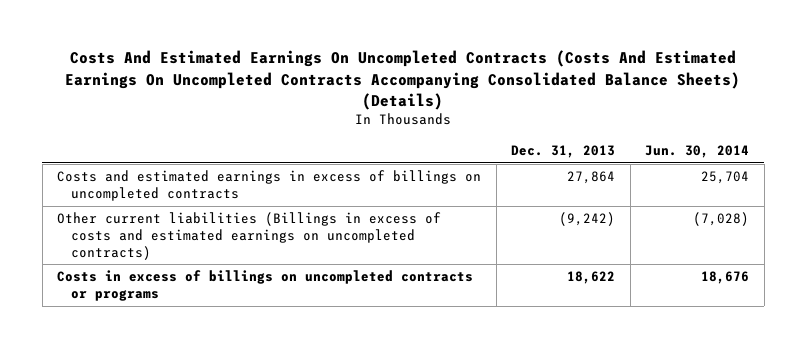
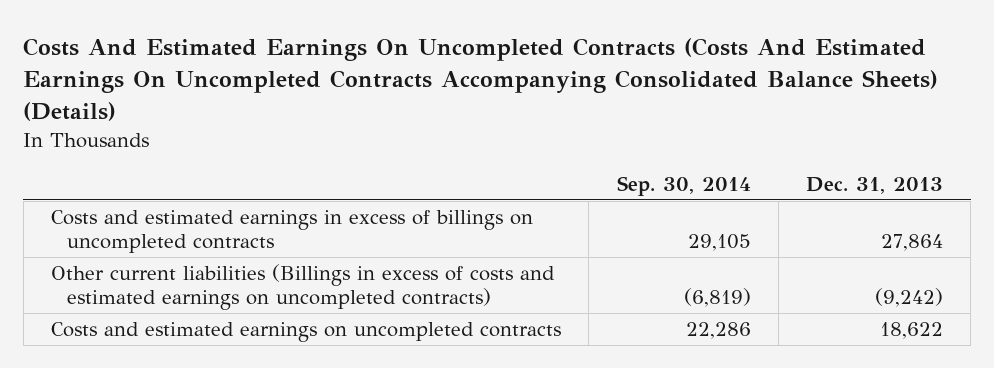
[645,145,750,159] Jun. 30, 2014 -> none
none -> [616,175,751,196] Sep. 30, 2014
[57,270,474,302] Costs in excess of billings on uncompleted contracts or programs -> [50,322,561,343] Costs and estimated earnings on uncompleted contracts

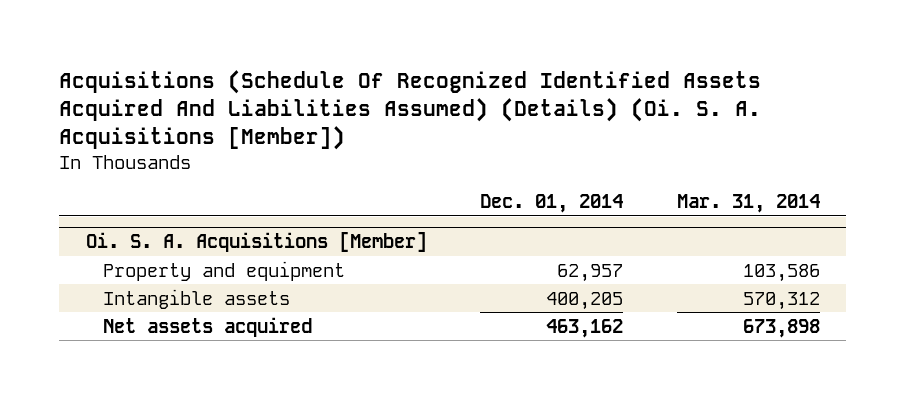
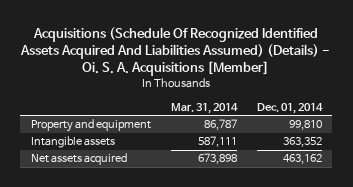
[59,69,762,151] Acquisitions (Schedule Of Recognized Identified Assets Acquired And Liabilities Assumed) (Details) (Oi. S. A. Acquisitions [Member]) -> [20,26,331,77] Acquisitions (Schedule Of Recognized Identified Assets Acquired And Liabilities Assumed) (Details) - Oi. S. A. Acquisitions [Member]
[85,232,427,253] Oi. S. A. Acquisitions [Member] -> none
[557,263,624,282] 62,957 -> [289,120,323,131] 99,810
[742,263,820,282] 103,586 -> [203,119,237,131] 86,787
[546,291,624,310] 400,205 -> [283,137,323,148] 363,352
[742,291,820,310] 570,312 -> [197,136,237,148] 587,111

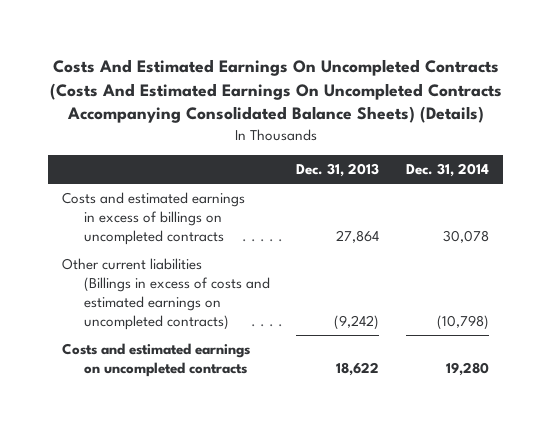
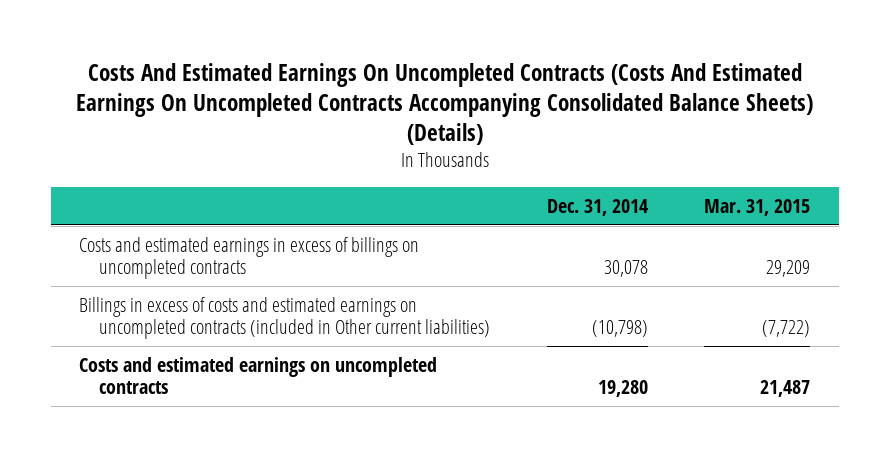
[296,163,380,178] Dec. 31, 2013 -> none
none -> [704,198,811,216] Mar. 31, 2015
[61,258,270,330] Other current liabilities (Billings in excess of costs and estimated earnings on uncompleted contracts) -> [79,296,491,340] Billings in excess of costs and estimated earnings on uncompleted contracts (included in Other current liabilities)

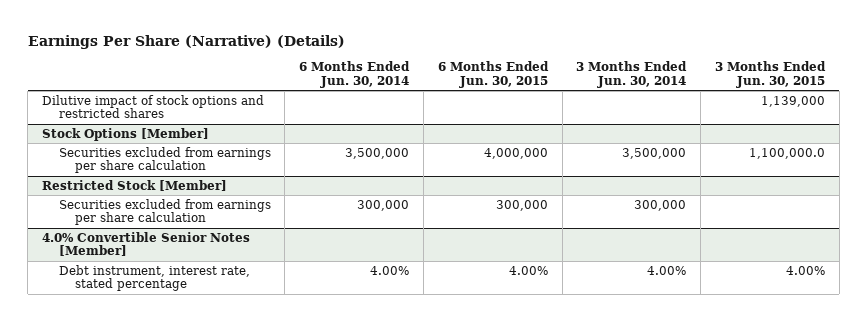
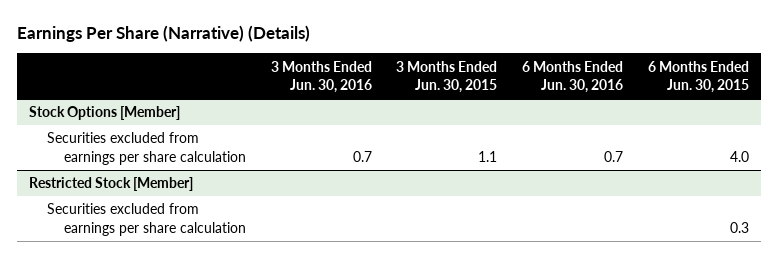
[299,61,411,89] 6 Months Ended Jun. 30, 2014 -> none
[576,61,688,89] 3 Months Ended Jun. 30, 2014 -> none
none -> [270,60,372,93] 3 Months Ended Jun. 30, 2016
none -> [521,60,623,93] 6 Months Ended Jun. 30, 2016
[41,94,264,119] Dilutive impact of stock options and restricted shares -> none
[483,147,548,159] 4,000,000 -> [729,150,749,162] 4.0
[749,147,826,159] 1,100,000.0 -> [478,150,498,162] 1.1
[41,231,250,257] 4.0% Convertible Senior Notes [Member] -> none
[58,264,250,292] Debt instrument, interest rate, stated percentage -> none
[495,199,548,211] 300,000 -> [729,221,749,233] 0.3

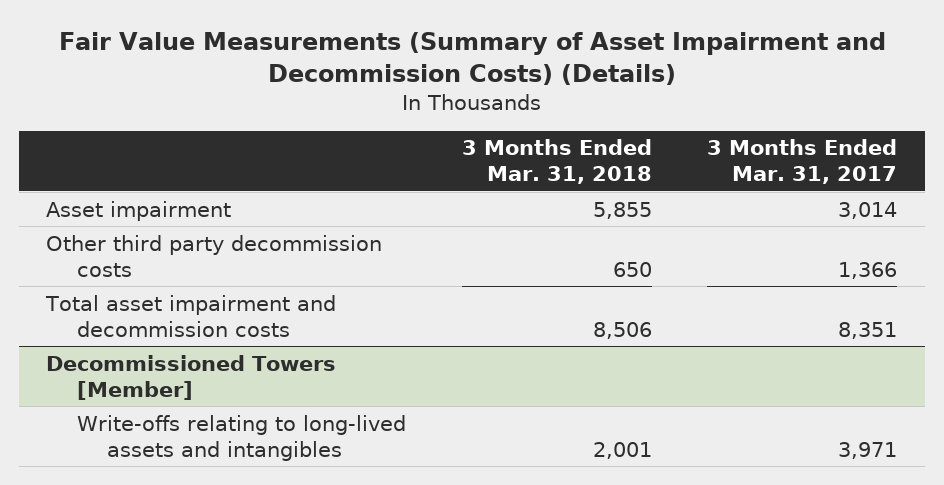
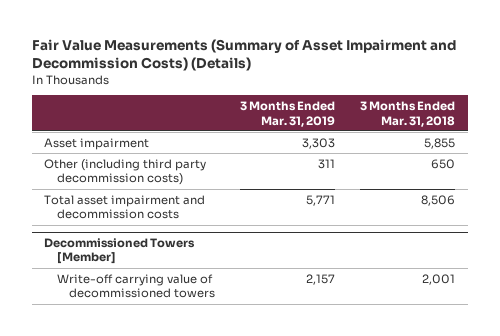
[707,139,898,185] 3 Months Ended Mar. 31, 2017 -> none
none -> [240,101,336,127] 3 Months Ended Mar. 31, 2019
[46,234,383,277] Other third party decommission costs -> [44,158,207,186] Other (including third party decommission costs)
[76,414,406,461] Write-offs relating to long-lived assets and intangibles -> [56,273,215,299] Write-off carrying value of decommissioned towers

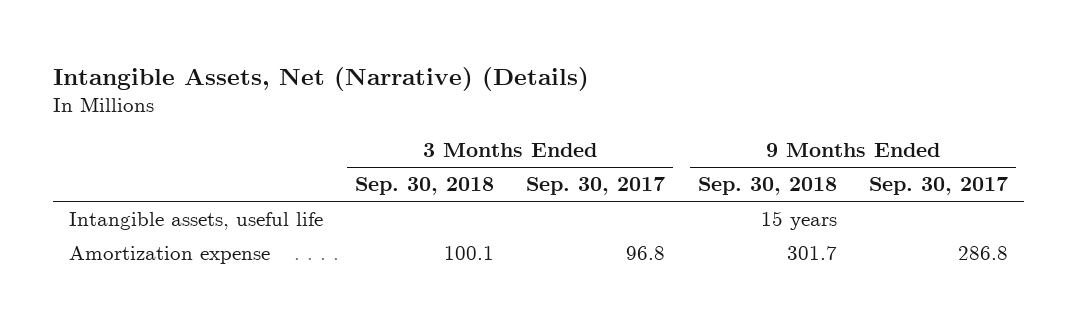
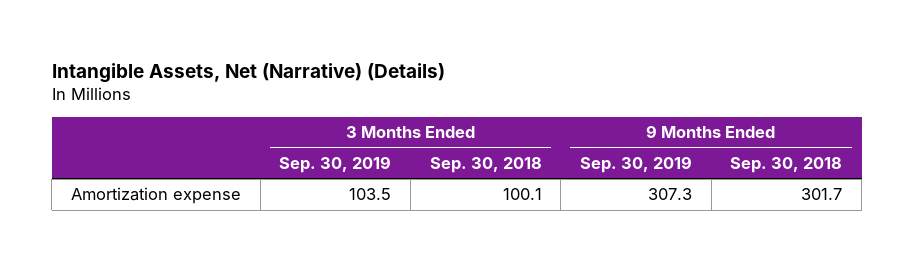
[526,177,666,196] Sep. 30, 2017 -> none
[868,177,1008,196] Sep. 30, 2017 -> none
none -> [279,156,392,174] Sep. 30, 2019
none -> [580,156,693,174] Sep. 30, 2019
[68,212,323,231] Intangible assets, useful life -> none

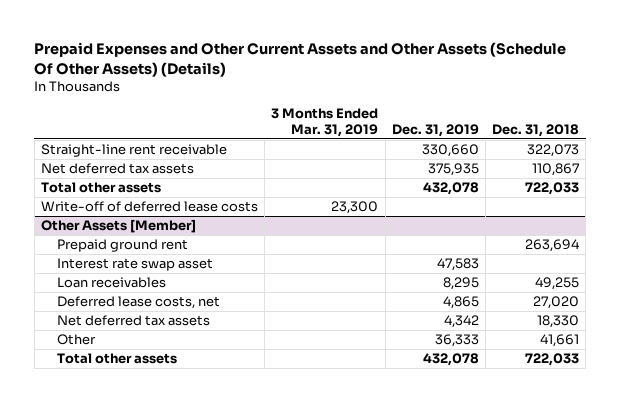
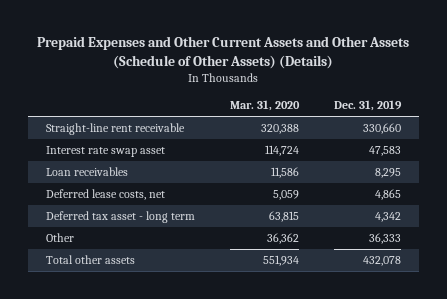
[34,42,567,78] Prepaid Expenses and Other Current Assets and Other Assets (Schedule Of Other Assets) (Details) -> [37,35,410,69] Prepaid Expenses and Other Current Assets and Other Assets (Schedule of Other Assets) (Details)
[271,108,379,137] 3 Months Ended Mar. 31, 2019 -> none
[492,123,580,137] Dec. 31, 2018 -> none
none -> [229,100,300,112] Mar. 31, 2020
[41,163,195,175] Net deferred tax assets -> none
[41,182,162,194] Total other assets -> none
[41,201,259,213] Write-off of deferred lease costs -> none
[41,219,197,234] Other Assets [Member] -> none
[57,239,189,253] Prepaid ground rent -> none
[57,315,211,327] Net deferred tax assets -> [45,211,195,224] Deferred tax asset - long term

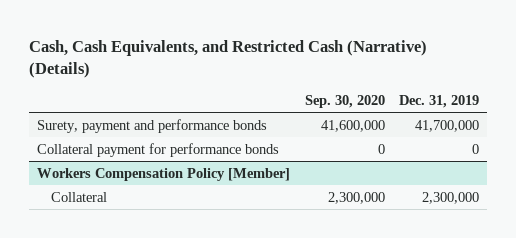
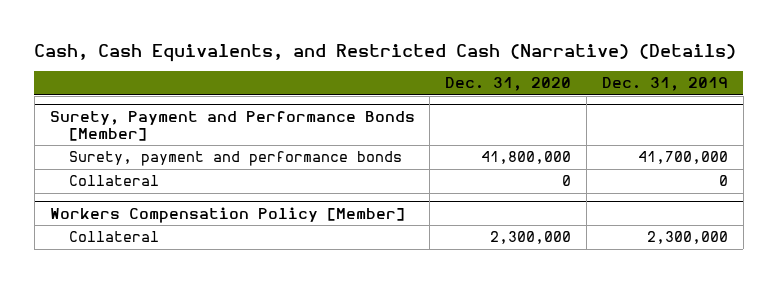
[304,94,385,108] Sep. 30, 2020 -> none
none -> [445,77,572,92] Dec. 31, 2020
none -> [49,110,415,141] Surety, Payment and Performance Bonds [Member]
[36,142,279,157] Collateral payment for performance bonds -> none
none -> [68,175,159,187] Collateral

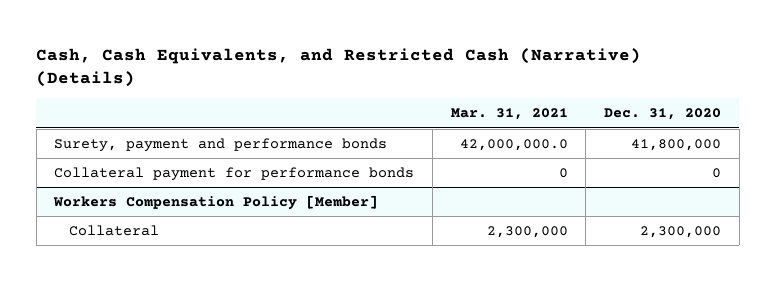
[601,77,728,92] Dec. 31, 2019 -> none
none -> [450,108,568,121] Mar. 31, 2021
[49,110,415,141] Surety, Payment and Performance Bonds [Member] -> none
[68,175,159,187] Collateral -> none
none -> [54,167,415,182] Collateral payment for performance bonds

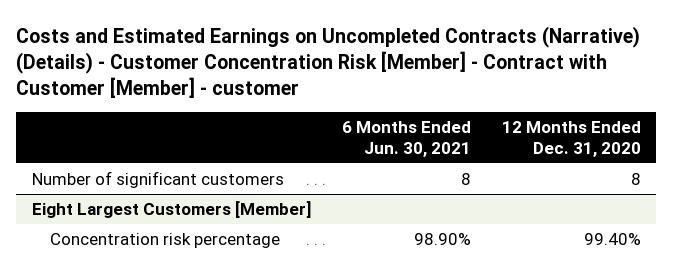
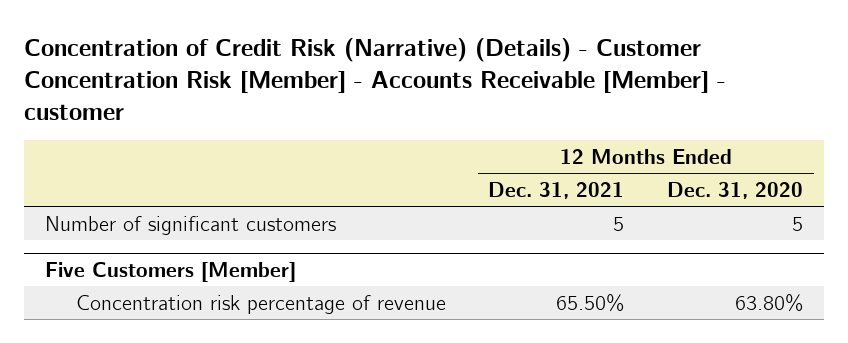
[16,25,641,99] Costs and Estimated Earnings on Uncompleted Contracts (Narrative) (Details) - Customer Concentration Risk [Member] - Contract with Customer [Member] - customer -> [23,37,726,120] Concentration of Credit Risk (Narrative) (Details) - Customer Concentration Risk [Member] - Accounts Receivable [Member] - customer
[341,120,471,157] 6 Months Ended Jun. 30, 2021 -> none
none -> [488,181,625,199] Dec. 31, 2021
[630,172,641,185] 8 -> [792,216,804,231] 5
[31,200,311,218] Eight Largest Customers [Member] -> [45,261,297,282] Five Customers [Member]
[50,232,281,248] Concentration risk percentage -> [75,294,446,314] Concentration risk percentage of revenue
[583,232,641,245] 99.40% -> [735,293,804,312] 63.80%

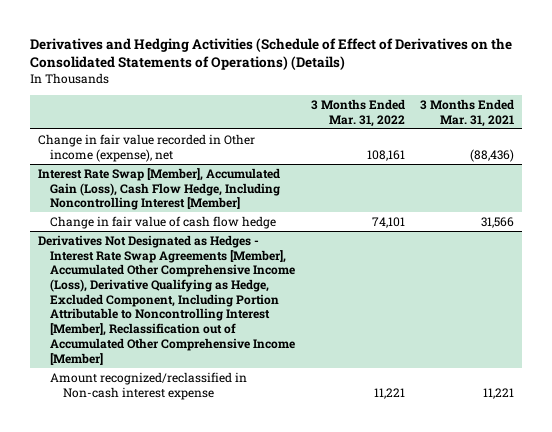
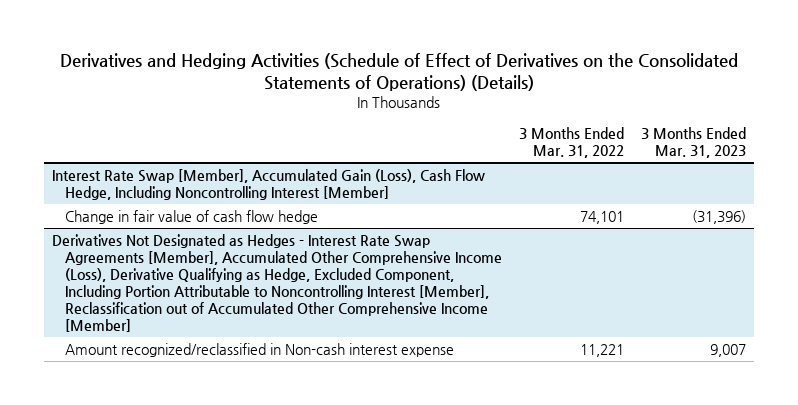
[420,99,515,127] 3 Months Ended Mar. 31, 2021 -> none
none -> [640,127,746,159] 3 Months Ended Mar. 31, 2023
[37,133,255,162] Change in fair value recorded in Other income (expense), net -> none

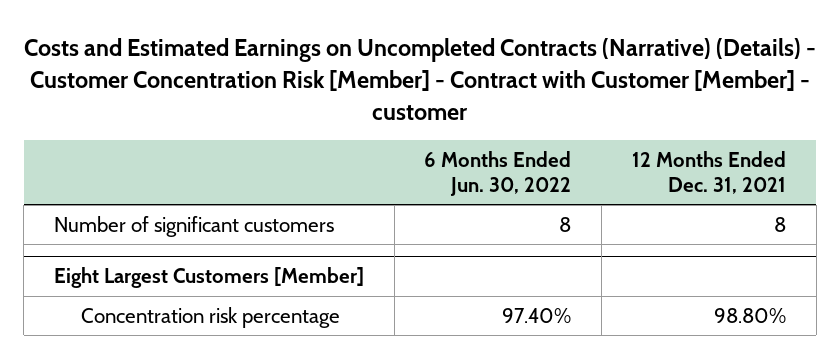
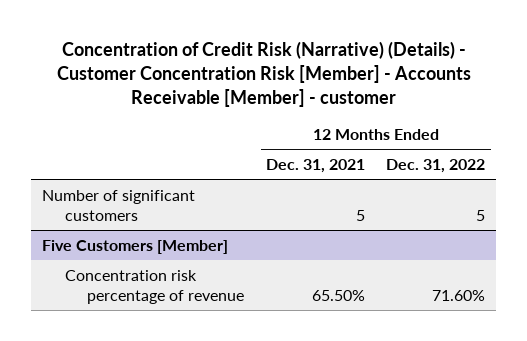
[23,37,816,120] Costs and Estimated Earnings on Uncompleted Contracts (Narrative) (Details) - Customer Concentration Risk [Member] - Contract with Customer [Member] - customer -> [56,40,471,108] Concentration of Credit Risk (Narrative) (Details) - Customer Concentration Risk [Member] - Accounts Receivable [Member] - customer
[424,151,572,196] 6 Months Ended Jun. 30, 2022 -> none
none -> [386,159,486,174] Dec. 31, 2022
[773,216,786,232] 8 -> [355,209,365,221] 5
[53,267,364,289] Eight Largest Customers [Member] -> [42,239,229,254] Five Customers [Member]
[80,306,340,328] Concentration risk percentage -> [64,269,245,304] Concentration risk percentage of revenue
[713,307,786,323] 98.80% -> [311,289,365,301] 65.50%

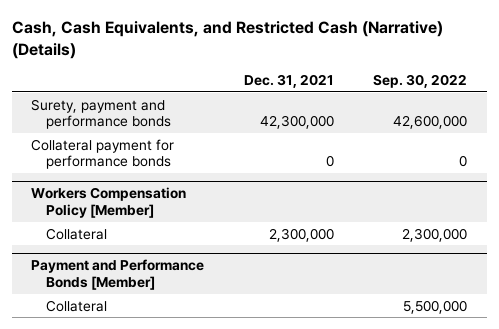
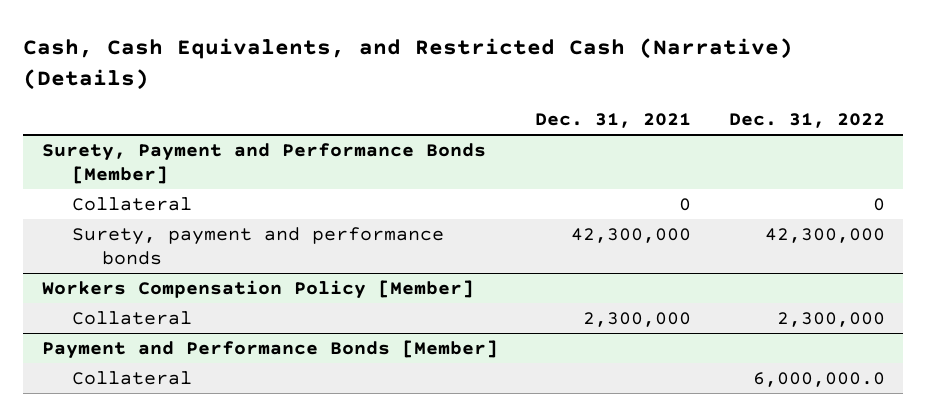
[373,74,468,89] Sep. 30, 2022 -> none
none -> [728,113,885,129] Dec. 31, 2022
none -> [41,142,486,184] Surety, Payment and Performance Bonds [Member]
none -> [71,196,192,211] Collateral
[31,138,175,170] Collateral payment for performance bonds -> none

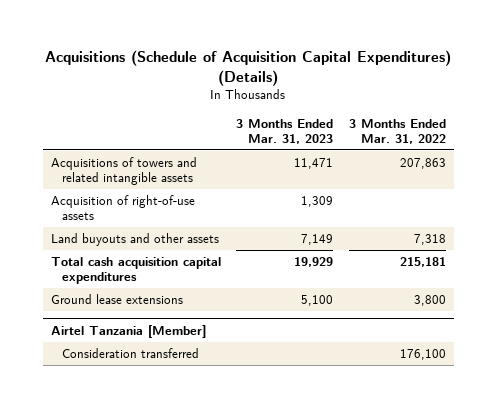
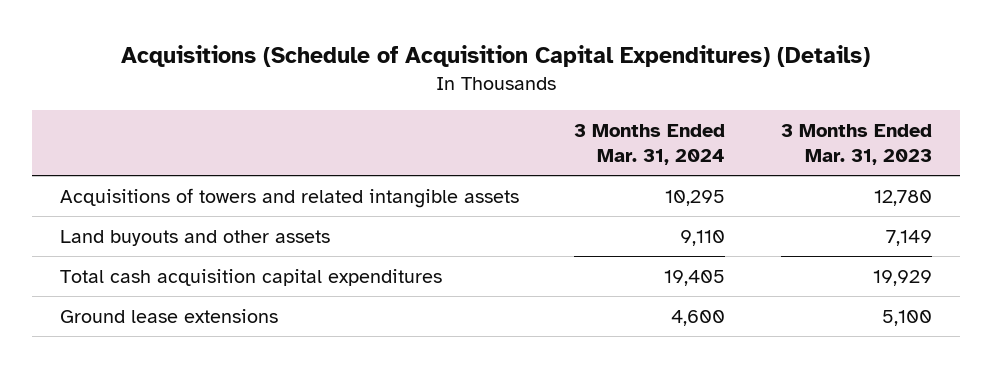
[349,118,447,144] 3 Months Ended Mar. 31, 2022 -> none
none -> [574,124,726,165] 3 Months Ended Mar. 31, 2024
[50,195,195,221] Acquisition of right-of-use assets -> none
[294,158,334,170] 11,471 -> [873,189,932,206] 12,780
[50,324,206,338] Airtel Tanzania [Member] -> none
[62,348,200,359] Consideration transferred -> none

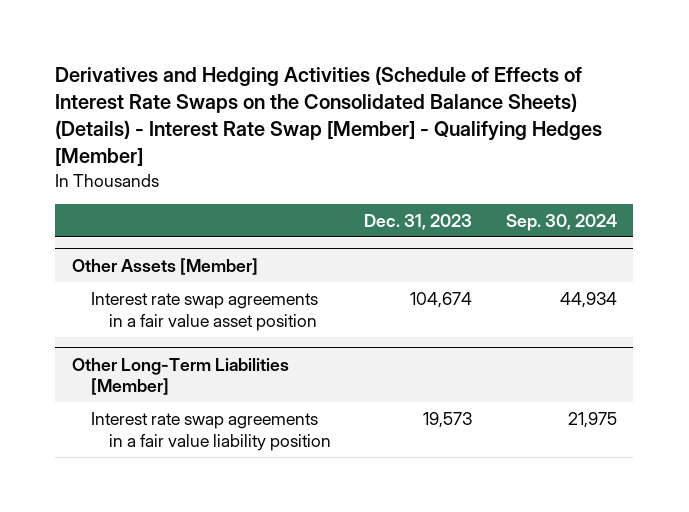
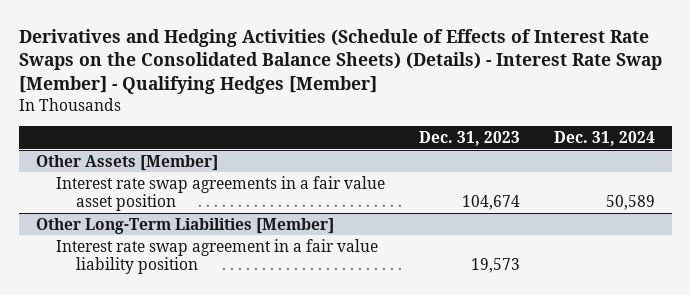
[505,213,617,231] Sep. 30, 2024 -> none
none -> [553,130,655,146] Dec. 31, 2024
[90,411,331,451] Interest rate swap agreements in a fair value liability position -> [55,238,378,274] Interest rate swap agreement in a fair value liability position

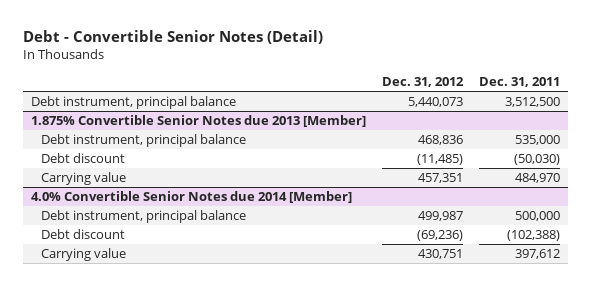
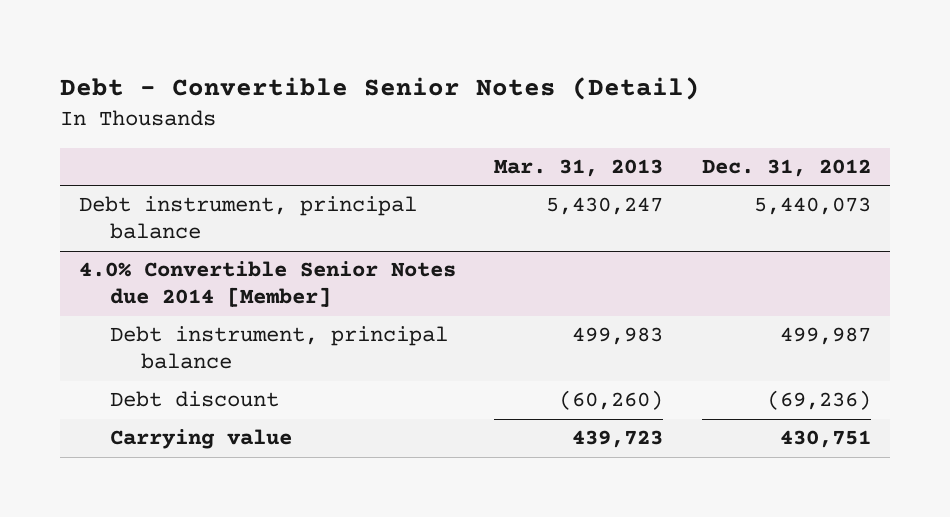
[479,77,561,88] Dec. 31, 2011 -> none
none -> [494,159,664,178] Mar. 31, 2013
[30,115,366,128] 1.875% Convertible Senior Notes due 2013 [Member] -> none
[41,134,247,148] Debt instrument, principal balance -> none
[41,153,126,164] Debt discount -> none
[41,172,127,186] Carrying value -> none

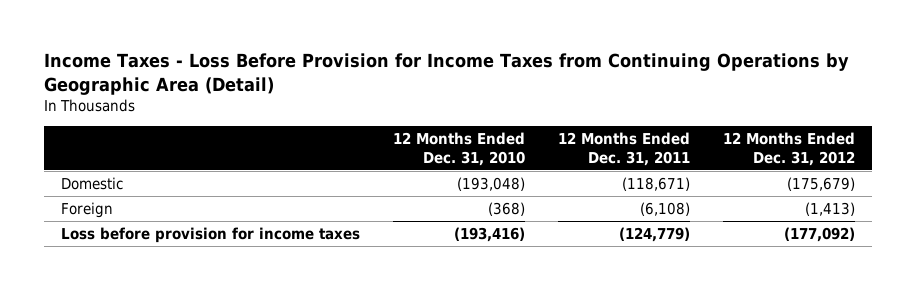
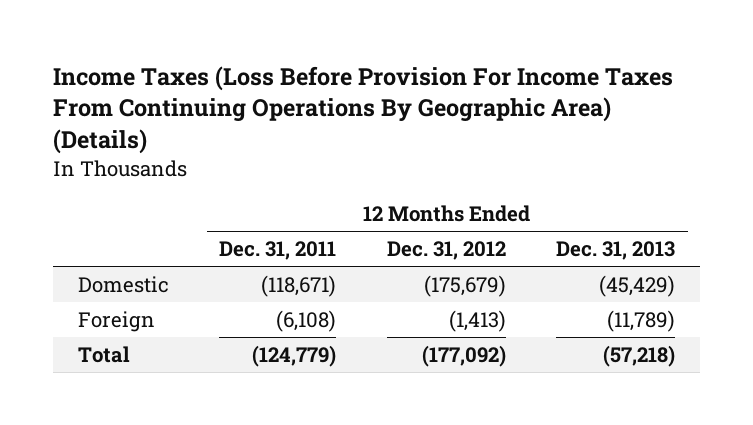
[43,53,849,95] Income Taxes - Loss Before Provision for Income Taxes from Continuing Operations by Geographic Area (Detail) -> [52,65,673,155] Income Taxes (Loss Before Provision For Income Taxes From Continuing Operations By Geographic Area) (Details)
[392,132,525,166] 12 Months Ended Dec. 31, 2010 -> none
none -> [556,241,676,261] Dec. 31, 2013
[60,226,360,243] Loss before provision for income taxes -> [77,345,130,363] Total

